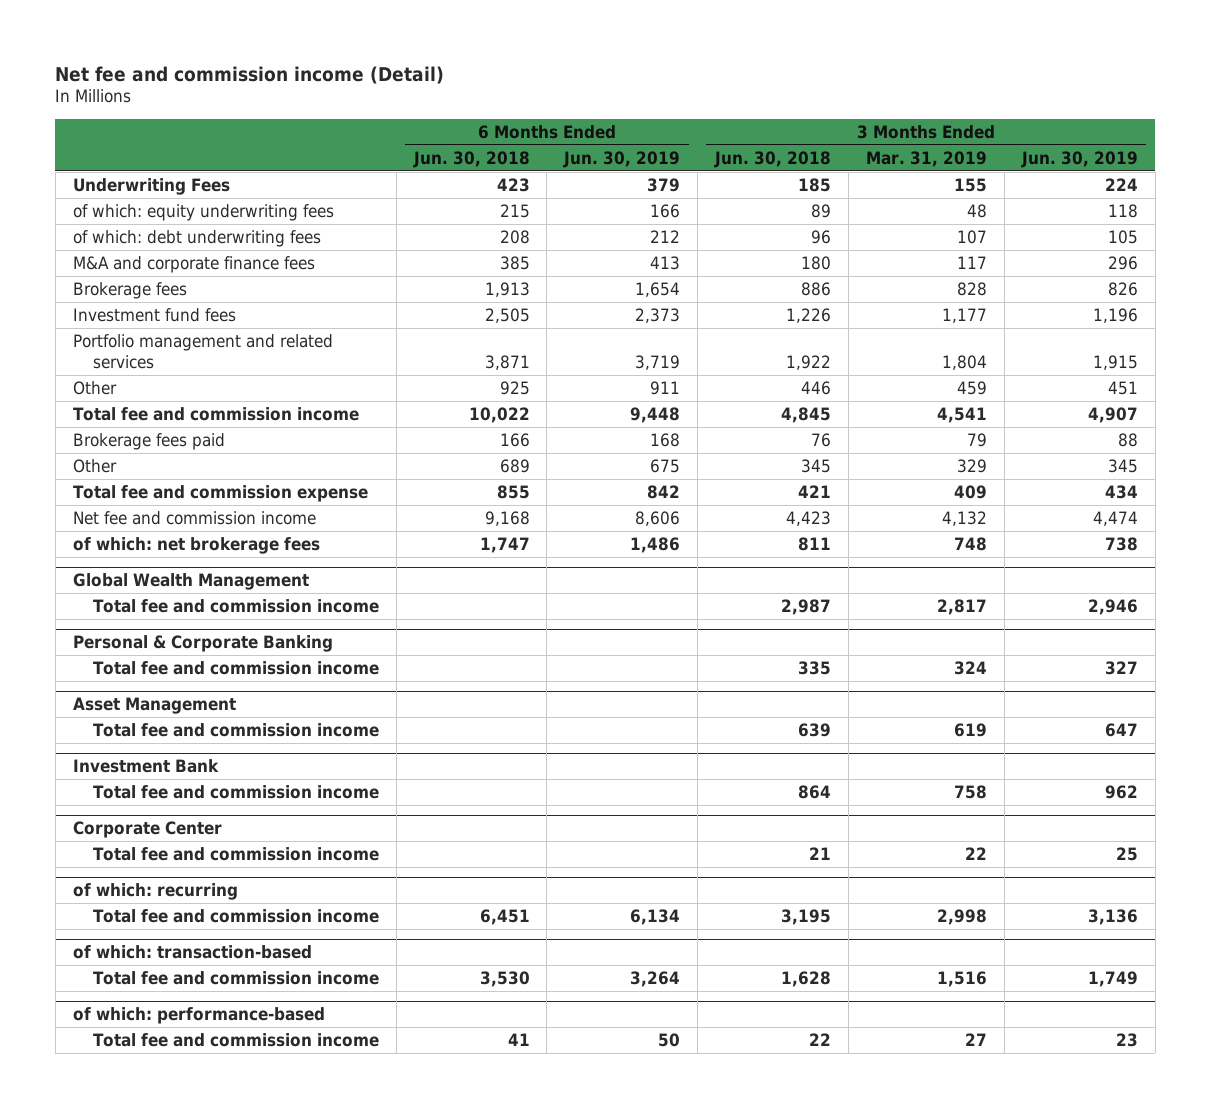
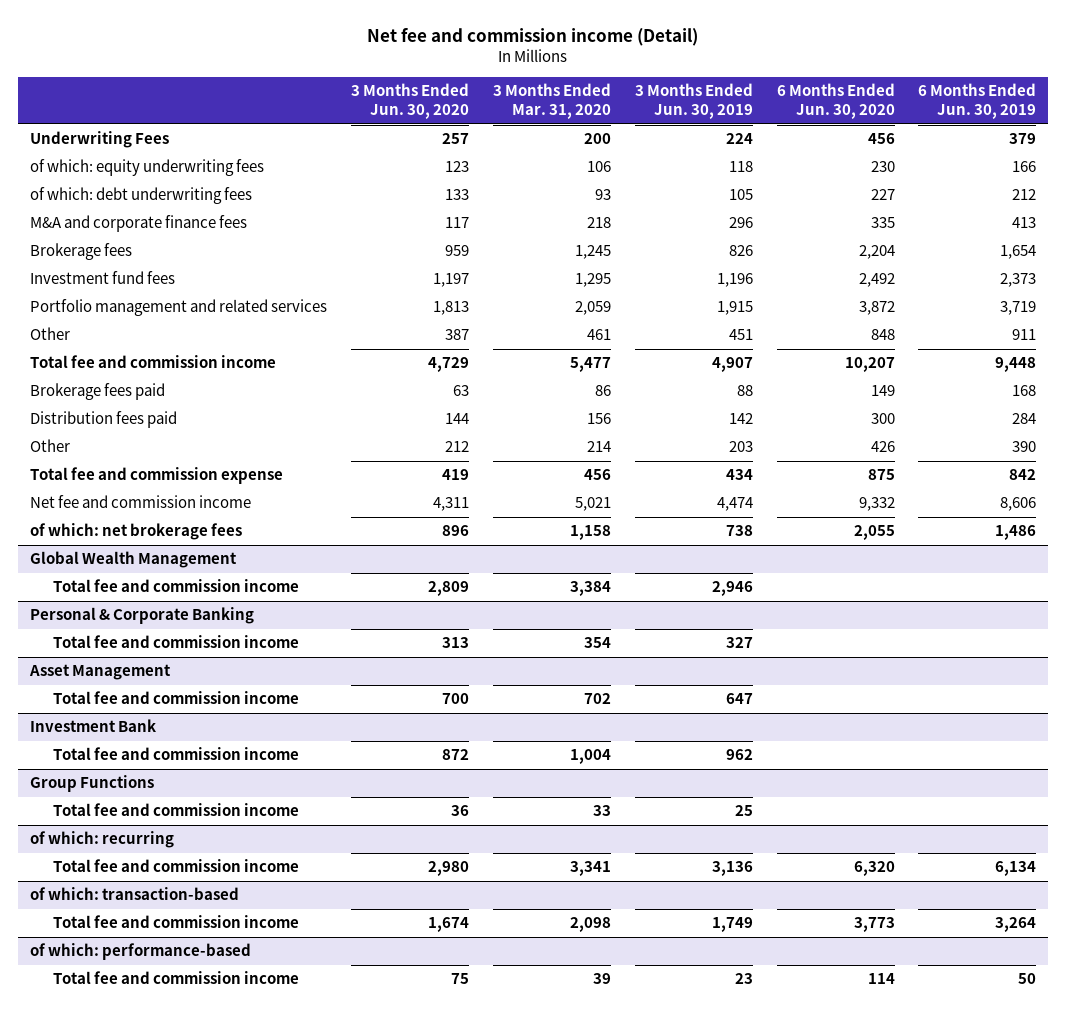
[412,150,530,168] Jun. 30, 2018 -> none
[714,150,832,168] Jun. 30, 2018 -> none
[865,150,987,167] Mar. 31, 2019 -> none
none -> [351,82,470,120] 3 Months Ended Jun. 30, 2020
none -> [492,82,611,120] 3 Months Ended Mar. 31, 2020
none -> [776,82,895,120] 6 Months Ended Jun. 30, 2020
none -> [30,411,178,429] Distribution fees paid
[650,458,681,473] 675 -> [1012,441,1037,453] 390
[1107,458,1138,473] 345 -> [728,441,753,453] 203
[72,821,222,839] Corporate Center -> none
none -> [30,775,155,793] Group Functions

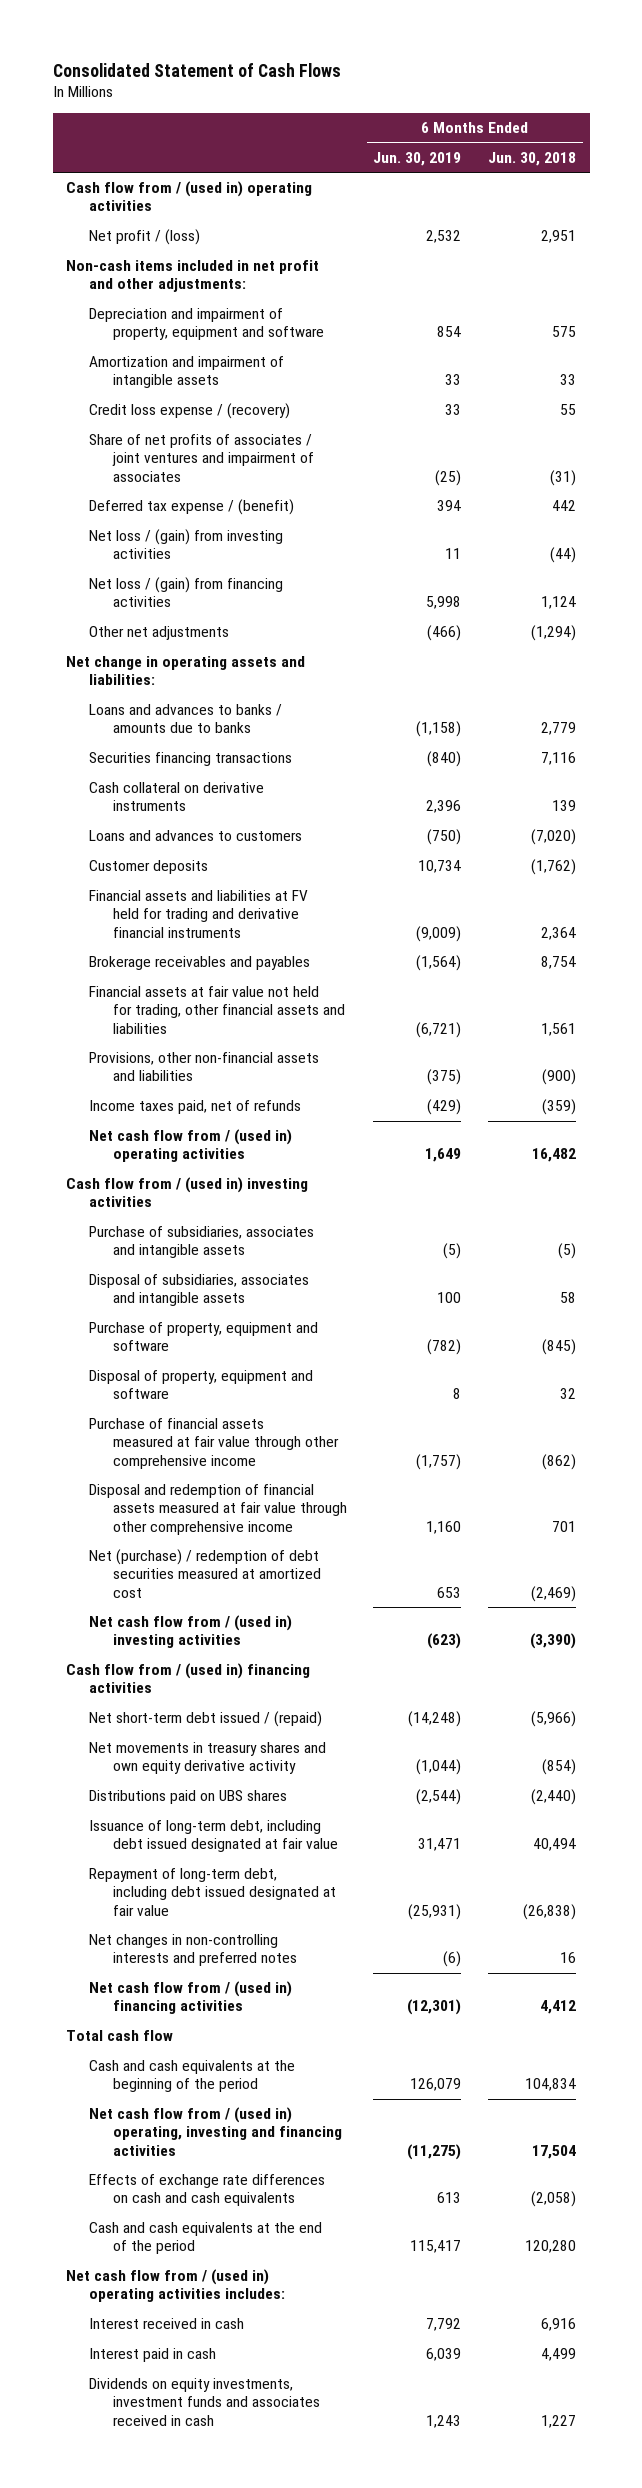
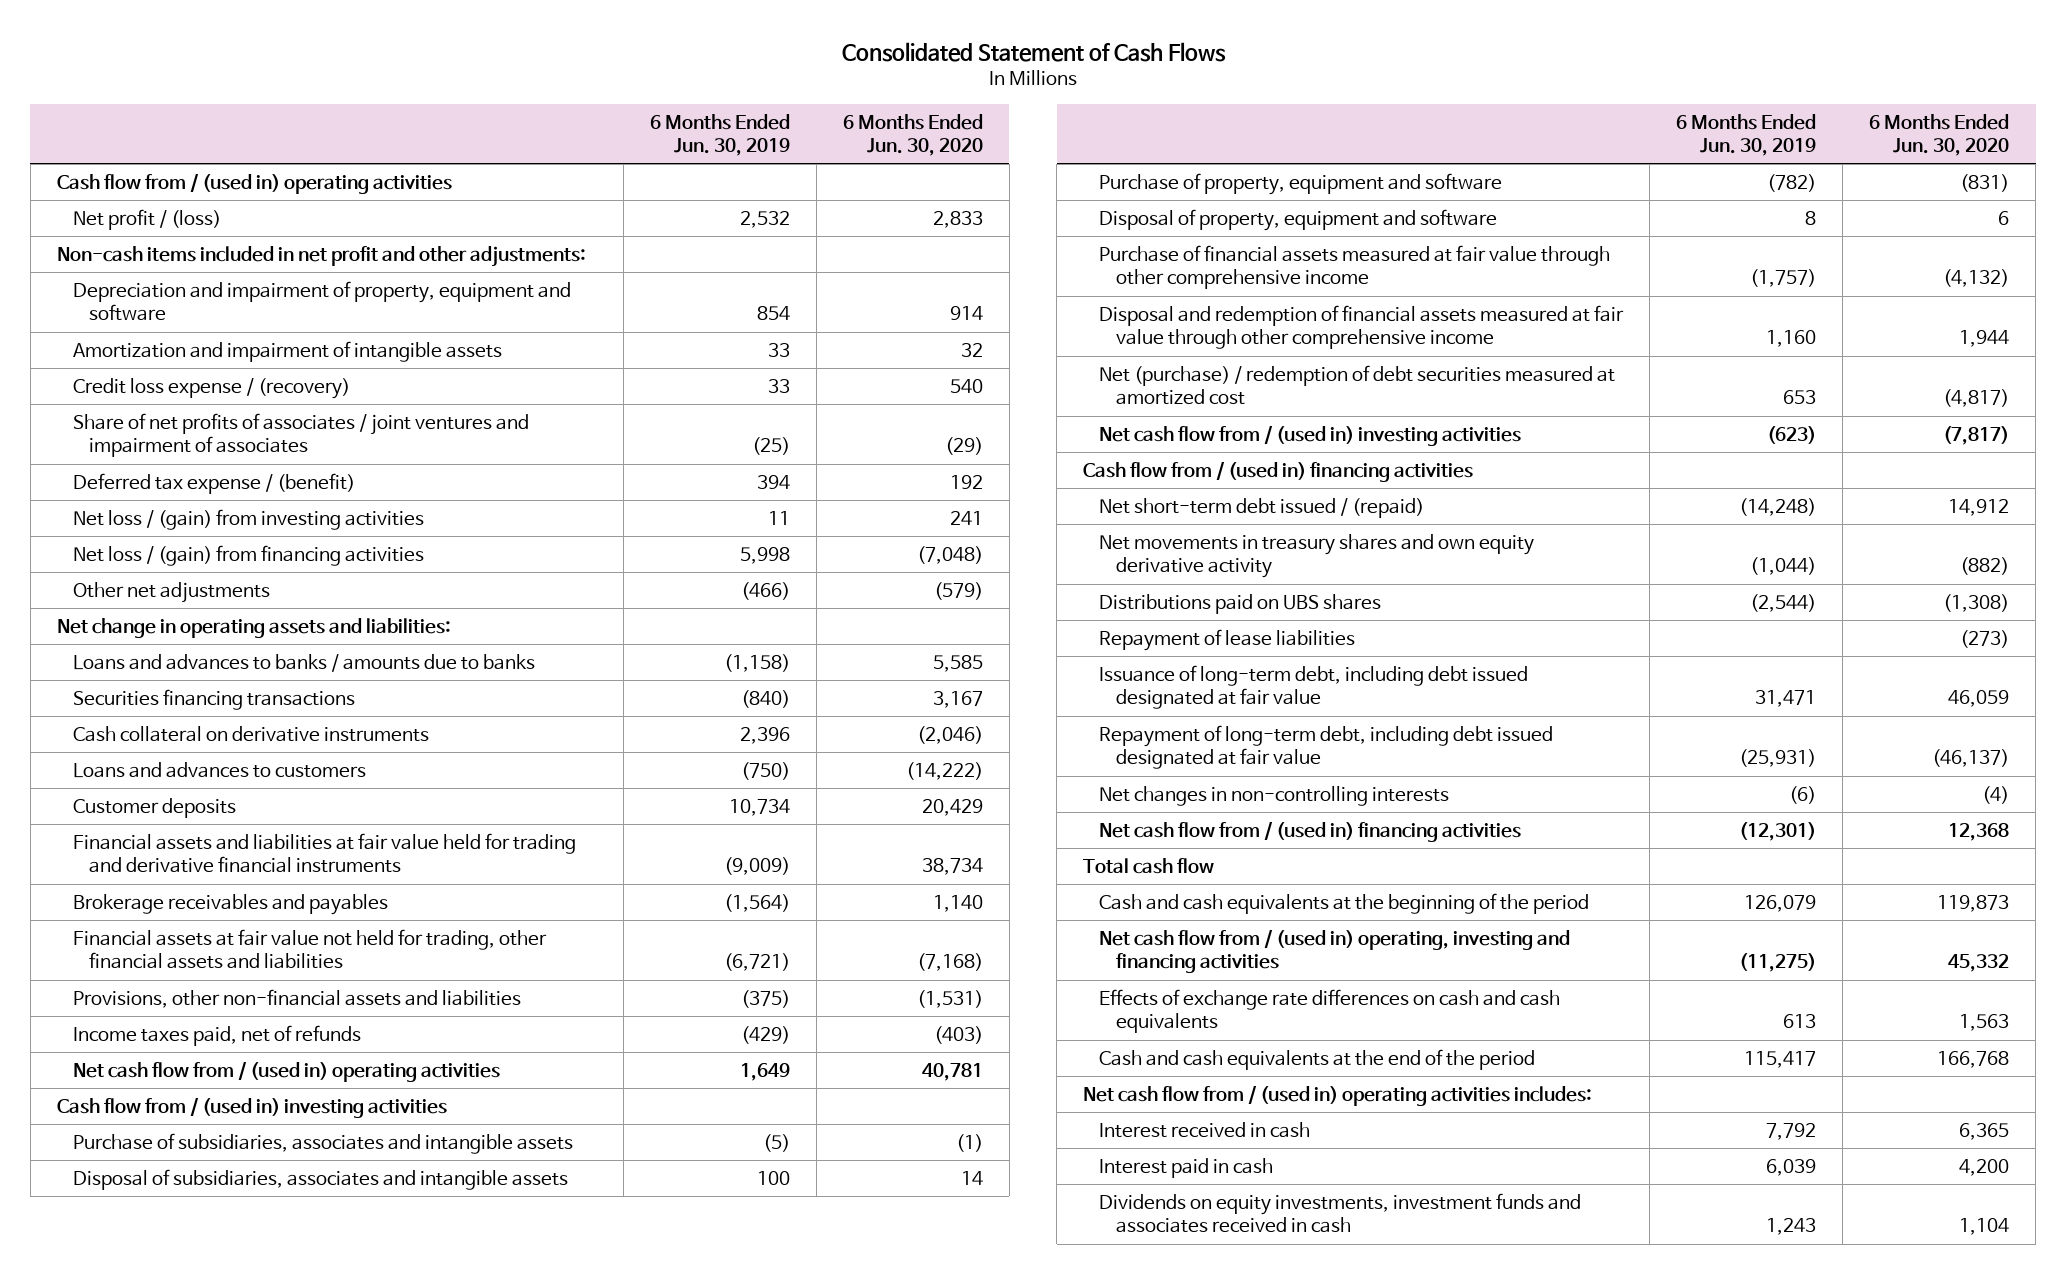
[488,151,577,166] Jun. 30, 2018 -> none
none -> [842,113,983,157] 6 Months Ended Jun. 30, 2020
[89,890,309,938] Financial assets and liabilities at FV held for trading and derivative financial instruments -> [73,832,577,874] Financial assets and liabilities at fair value held for trading and derivative financial instruments
none -> [1099,628,1356,651] Repayment of lease liabilities
[89,1934,297,1967] Net changes in non-controlling interests and preferred notes -> [1099,785,1450,806] Net changes in non-controlling interests

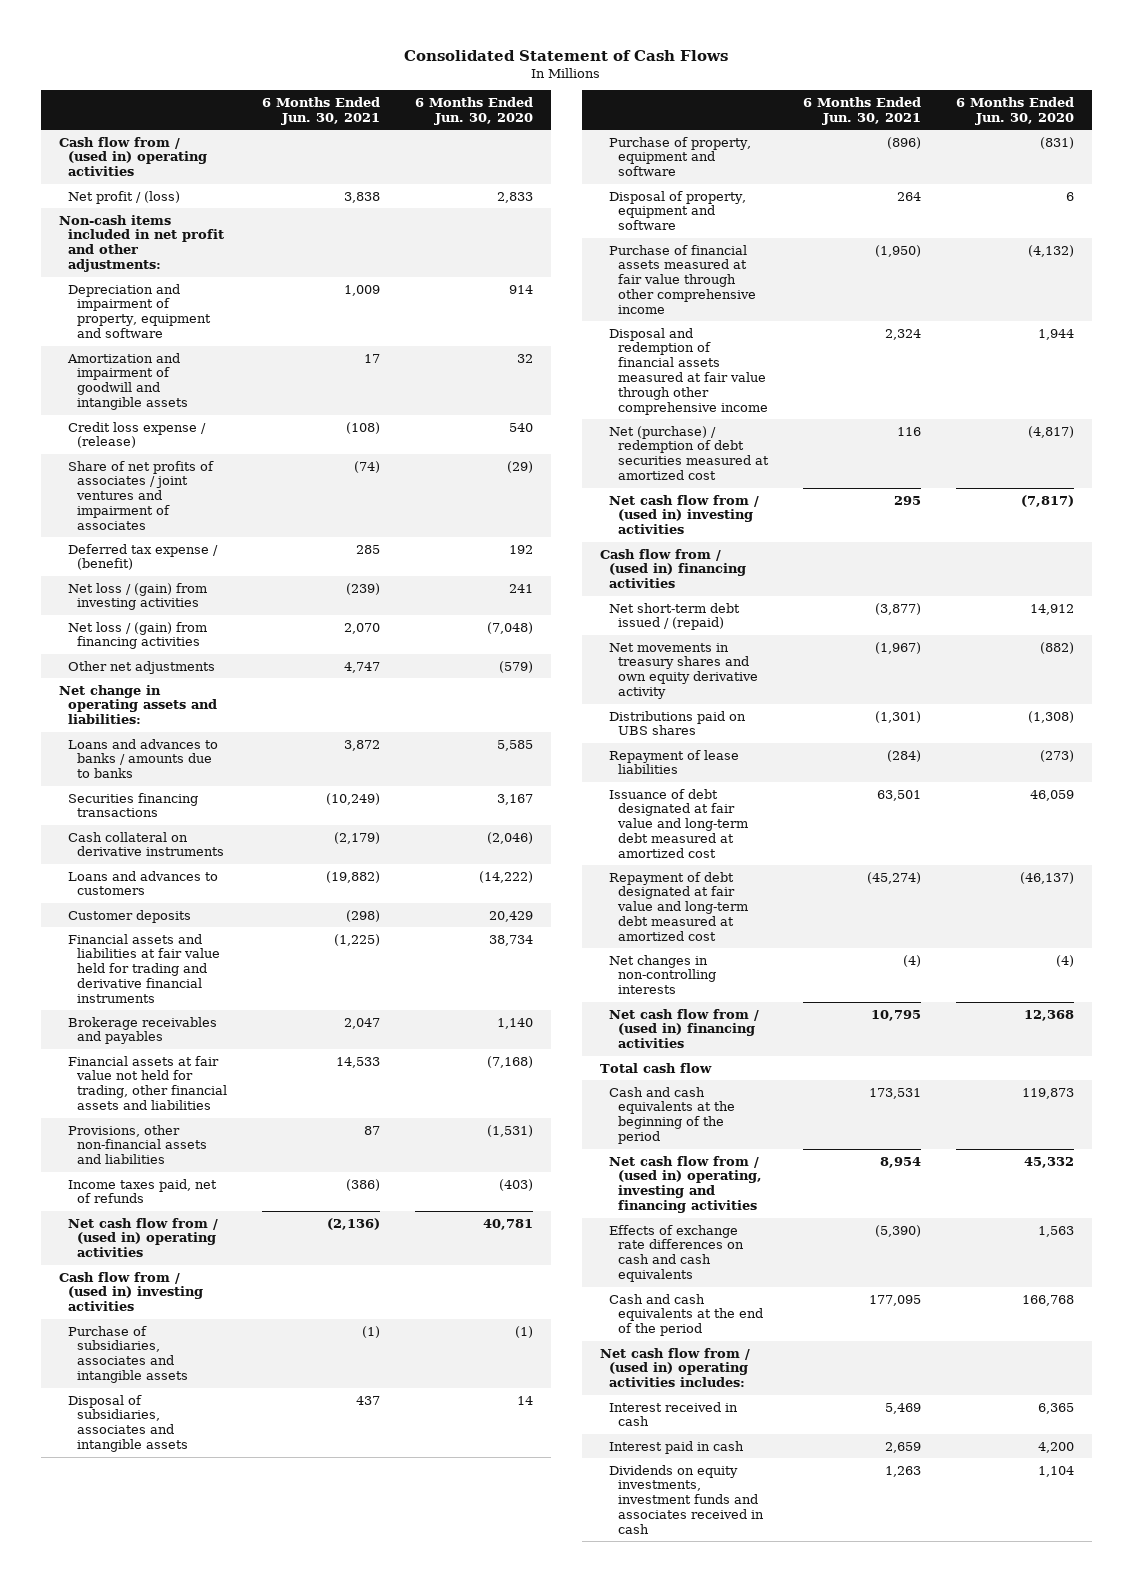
[650,113,791,157] 6 Months Ended Jun. 30, 2019 -> none
none -> [262,96,381,125] 6 Months Ended Jun. 30, 2021
[73,340,503,362] Amortization and impairment of intangible assets -> [66,352,189,411] Amortization and impairment of goodwill and intangible assets
[73,377,351,399] Credit loss expense / (recovery) -> [67,421,206,449] Credit loss expense / (release)
[1099,664,1529,710] Issuance of long-term debt, including debt issued designated at fair value -> [609,788,749,859] Issuance of debt designated at fair value and long-term debt measured at amortized cost
[1099,724,1554,770] Repayment of long-term debt, including debt issued designated at fair value -> [609,871,749,942] Repayment of debt designated at fair value and long-term debt measured at amortized cost

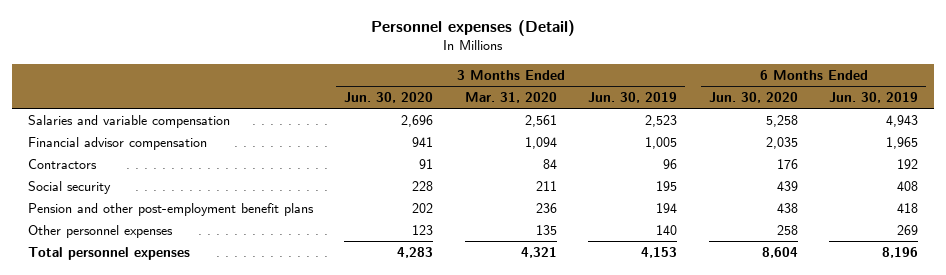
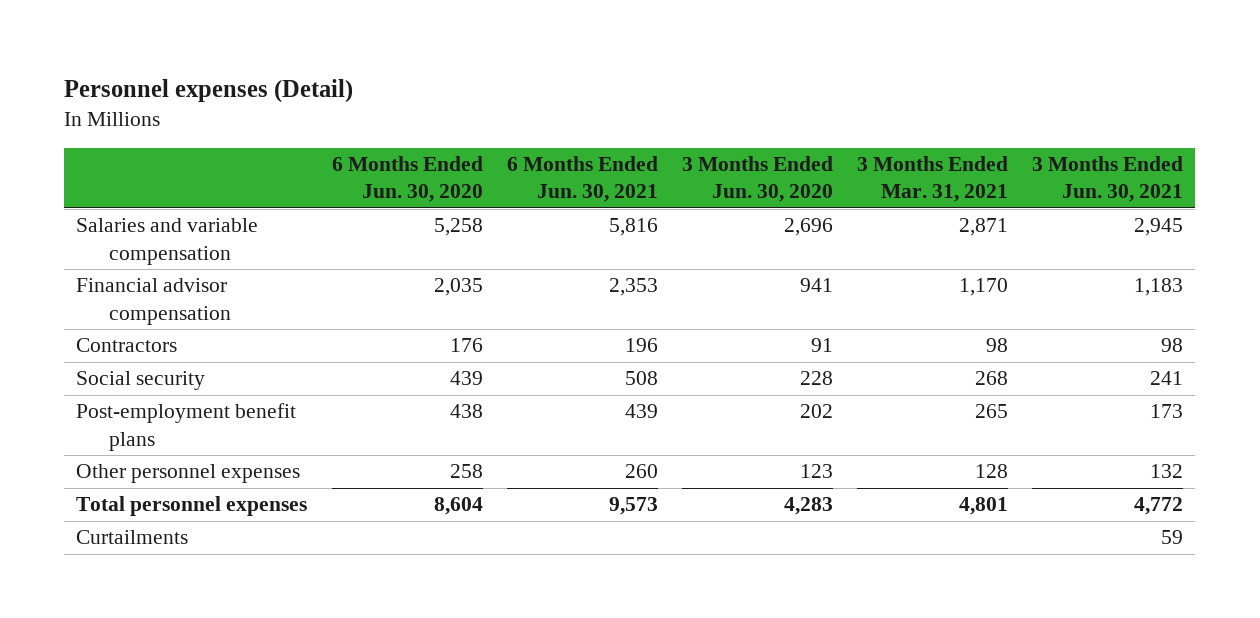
[464,91,557,103] Mar. 31, 2020 -> none
[588,91,678,103] Jun. 30, 2019 -> none
[829,91,919,103] Jun. 30, 2019 -> none
none -> [506,155,658,203] 6 Months Ended Jun. 30, 2021
none -> [857,155,1009,203] 3 Months Ended Mar. 31, 2021
none -> [1032,155,1184,203] 3 Months Ended Jun. 30, 2021
[27,202,314,216] Pension and other post-employment benefit plans -> [76,403,297,451] Post-employment benefit plans
none -> [76,530,189,545] Curtailments

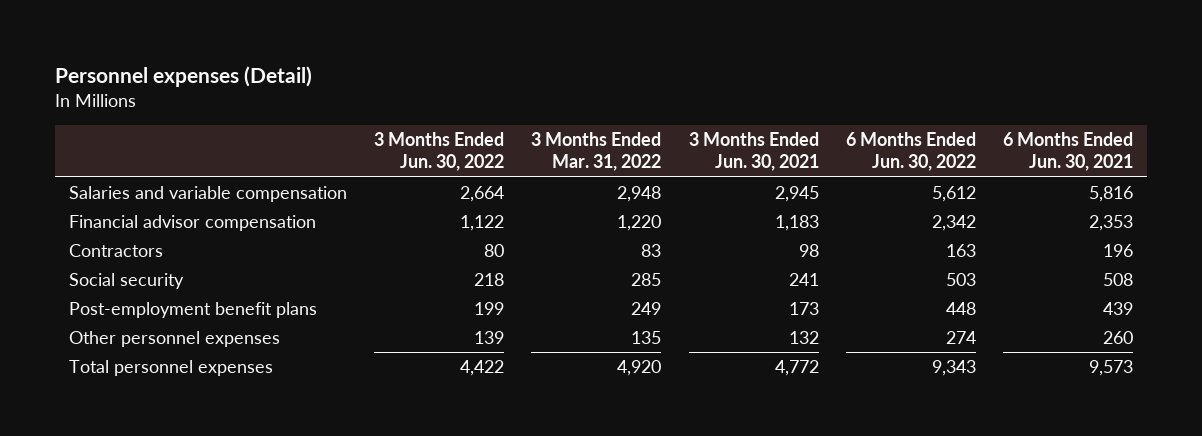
[331,155,483,203] 6 Months Ended Jun. 30, 2020 -> none
[681,155,833,203] 3 Months Ended Jun. 30, 2020 -> none
[857,155,1009,203] 3 Months Ended Mar. 31, 2021 -> none
none -> [374,131,505,172] 3 Months Ended Jun. 30, 2022
none -> [531,131,662,172] 3 Months Ended Mar. 31, 2022
none -> [845,131,976,172] 6 Months Ended Jun. 30, 2022
[76,530,189,545] Curtailments -> none

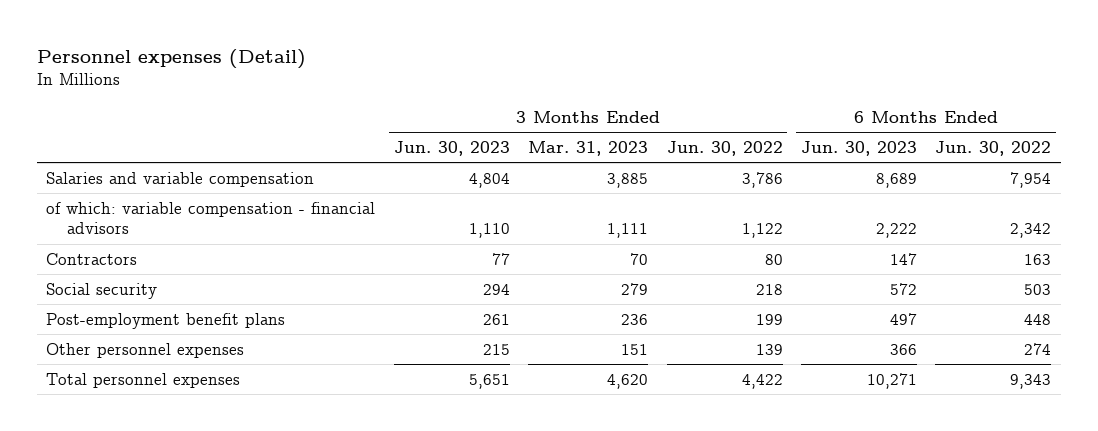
[531,131,662,172] 3 Months Ended Mar. 31, 2022 -> none
[688,131,819,172] 3 Months Ended Jun. 30, 2021 -> none
[1003,131,1134,172] 6 Months Ended Jun. 30, 2021 -> none
none -> [393,141,510,157] Jun. 30, 2023
none -> [528,141,649,157] Mar. 31, 2023
none -> [801,141,918,157] Jun. 30, 2023
[460,186,505,203] 2,664 -> [741,171,783,188] 3,786
[931,186,976,203] 5,612 -> [1010,171,1052,188] 7,954
[69,215,317,232] Financial advisor compensation -> [46,201,376,235] of which: variable compensation - financial advisors

